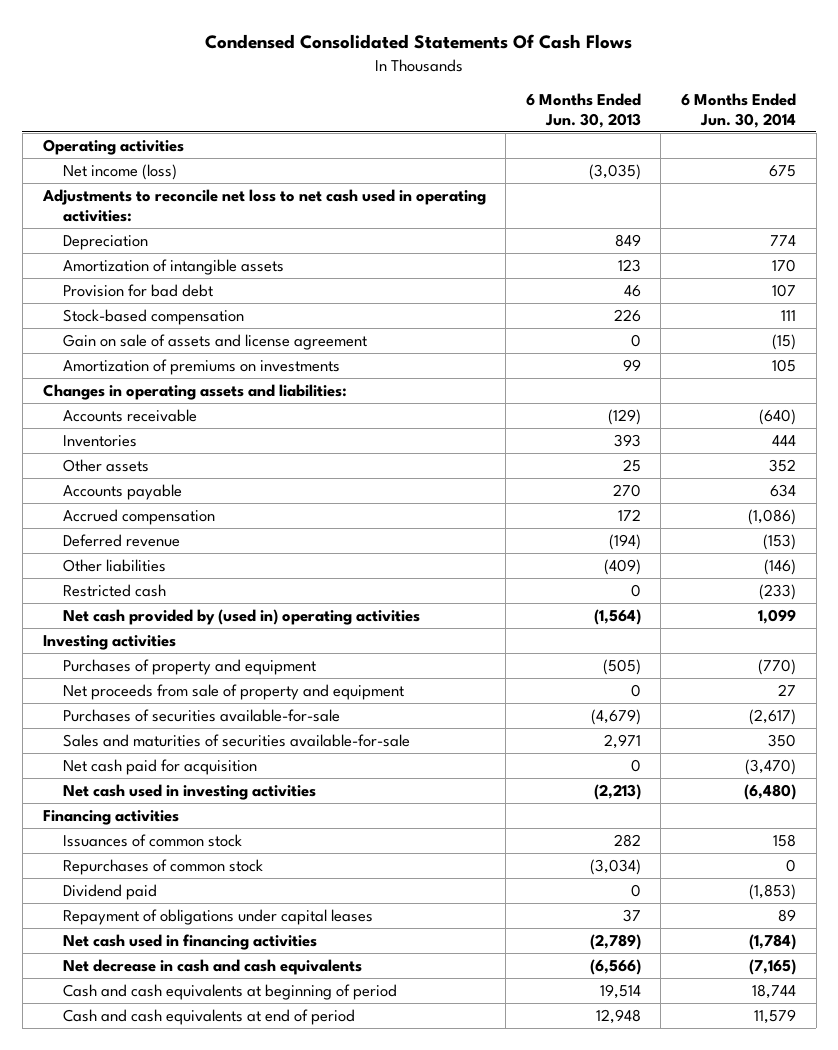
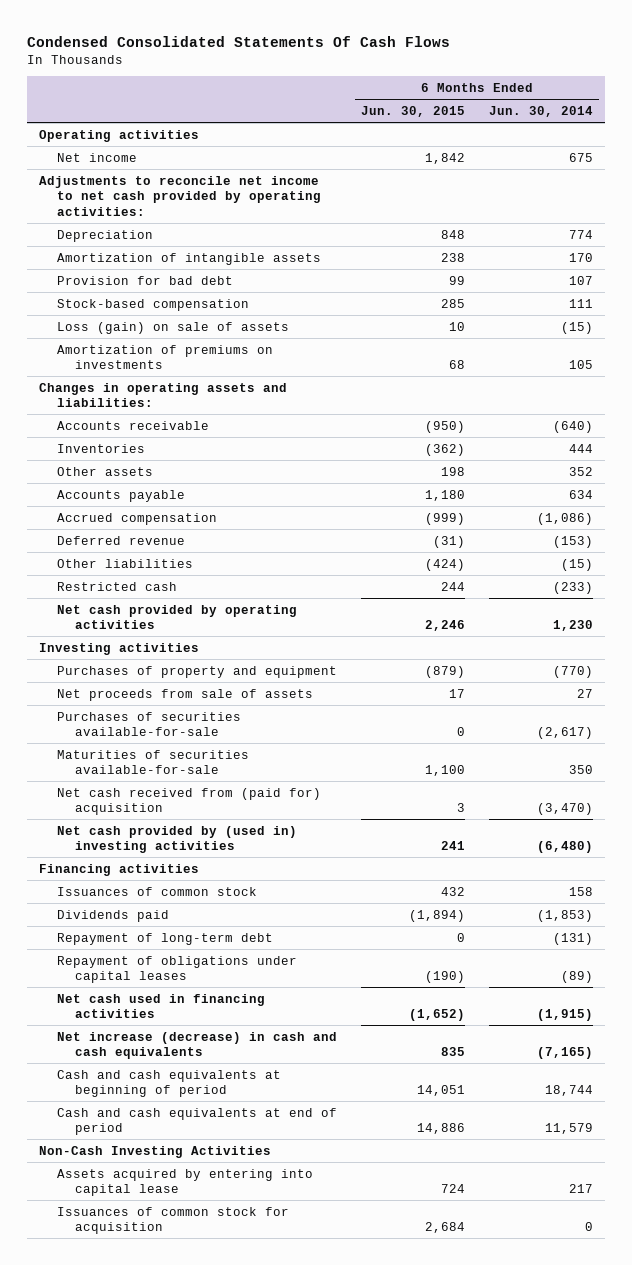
[525,93,641,128] 6 Months Ended Jun. 30, 2013 -> none
none -> [361,105,466,117] Jun. 30, 2015
[63,164,178,181] Net income (loss) -> [57,152,138,162] Net income
[41,189,486,222] Adjustments to reconcile net loss to net cash used in operating activities: -> [39,175,322,216] Adjustments to reconcile net income to net cash provided by operating activities:
[63,334,368,351] Gain on sale of assets and license agreement -> [57,321,290,334] Loss (gain) on sale of assets
[763,559,796,576] (146) -> [560,558,593,571] (15)
[63,609,421,626] Net cash provided by (used in) operating activities -> [57,604,298,630] Net cash provided by operating activities
[757,609,796,625] 1,099 -> [552,620,593,632] 1,230
[63,684,405,701] Net proceeds from sale of property and equipment -> [57,688,314,701] Net proceeds from sale of assets
[63,734,411,748] Sales and maturities of securities available-for-sale -> [57,749,250,775] Maturities of securities available-for-sale
[63,759,258,776] Net cash paid for acquisition -> [57,787,322,816] Net cash received from (paid for) acquisition
[63,784,317,801] Net cash used in investing activities -> [57,825,298,854] Net cash provided by (used in) investing activities
[63,859,264,876] Repurchases of common stock -> none
[63,884,158,901] Dividend paid -> [57,909,170,922] Dividends paid
none -> [57,932,274,945] Repayment of long-term debt
[777,909,796,923] 89 -> [560,971,593,984] (89)
[748,934,796,951] (1,784) -> [536,1009,593,1022] (1,915)
[63,959,363,976] Net decrease in cash and cash equivalents -> [57,1031,338,1060] Net increase (decrease) in cash and cash equivalents
none -> [39,1145,272,1158] Non-Cash Investing Activities
none -> [57,1168,314,1197] Assets acquired by entering into capital lease
none -> [57,1206,290,1235] Issuances of common stock for acquisition

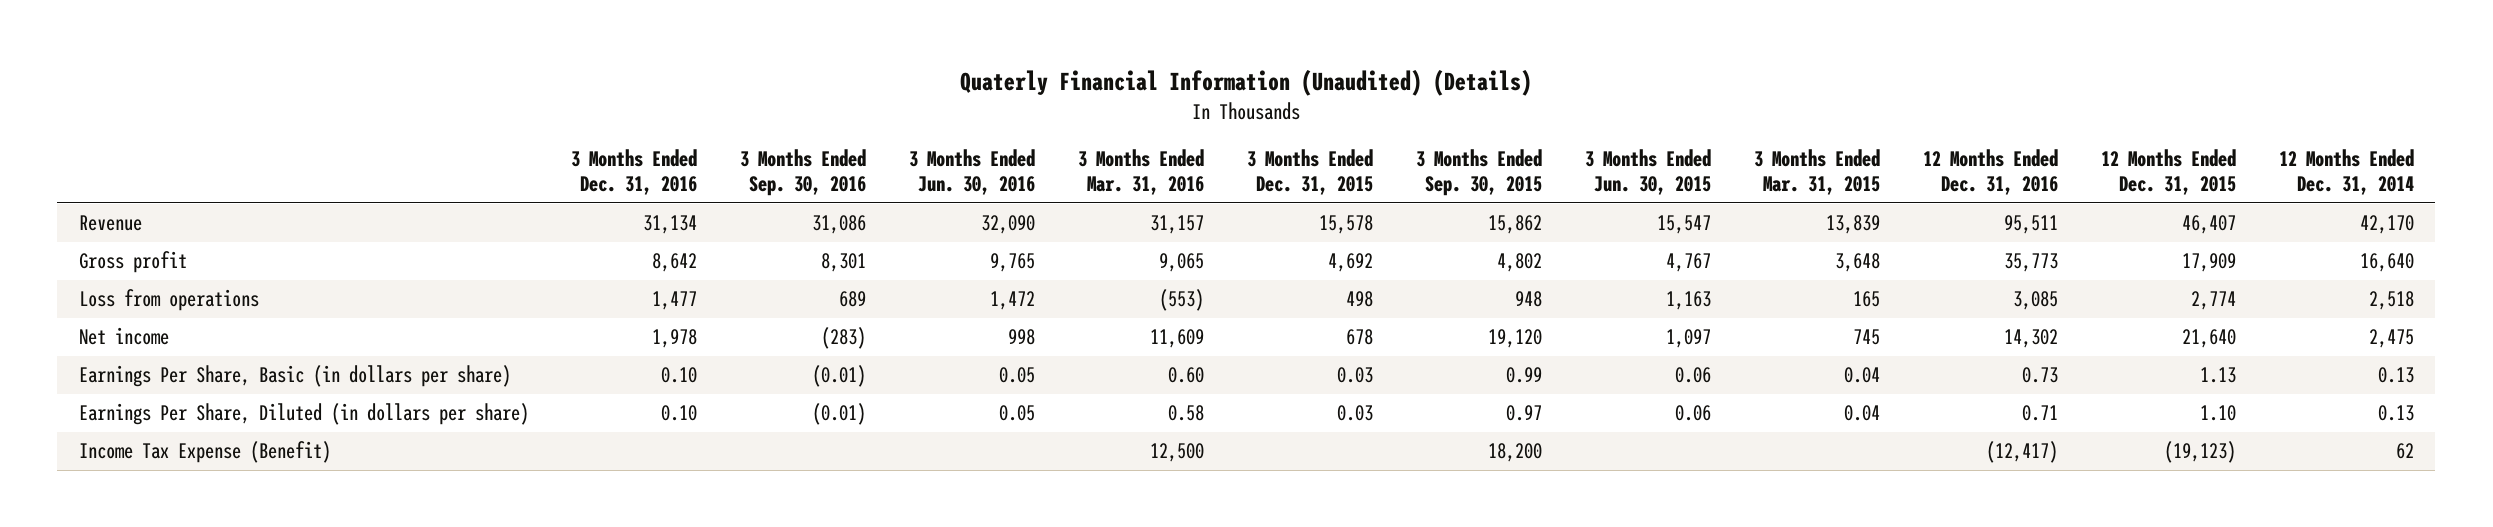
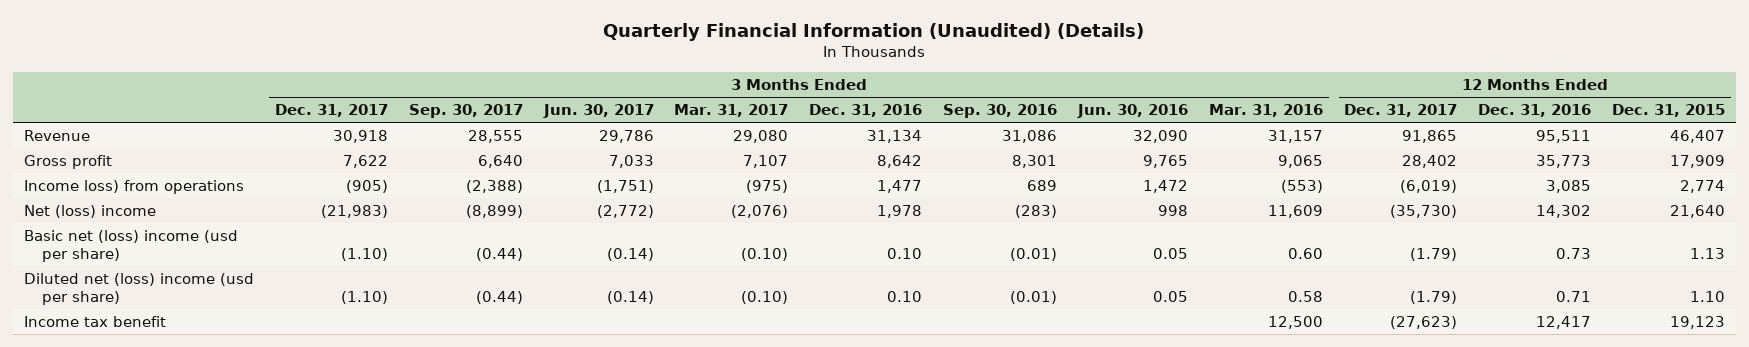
[960,68,1533,96] Quaterly Financial Information (Unaudited) (Details) -> [603,22,1145,41] Quarterly Financial Information (Unaudited) (Details)
[1247,149,1374,196] 3 Months Ended Dec. 31, 2015 -> none
[1416,149,1543,197] 3 Months Ended Sep. 30, 2015 -> none
[1585,149,1712,196] 3 Months Ended Jun. 30, 2015 -> none
[1754,149,1881,196] 3 Months Ended Mar. 31, 2015 -> none
[2279,149,2415,196] 12 Months Ended Dec. 31, 2014 -> none
none -> [274,104,388,118] Dec. 31, 2017
none -> [408,104,523,119] Sep. 30, 2017
none -> [542,104,654,119] Jun. 30, 2017
none -> [674,104,789,118] Mar. 31, 2017
none -> [1344,104,1458,118] Dec. 31, 2017
[78,289,259,312] Loss from operations -> [23,180,244,195] Income loss) from operations
[78,327,169,346] Net income -> [23,205,156,219] Net (loss) income
[78,365,511,388] Earnings Per Share, Basic (in dollars per share) -> [23,230,238,262] Basic net (loss) income (usd per share)
[78,403,529,426] Earnings Per Share, Diluted (in dollars per share) -> [23,273,254,305] Diluted net (loss) income (usd per share)
[78,441,331,464] Income Tax Expense (Benefit) -> [23,316,166,328] Income tax benefit
[1986,441,2059,464] (12,417) -> [1536,316,1592,330] 12,417
[2164,441,2237,464] (19,123) -> [1670,316,1726,330] 19,123

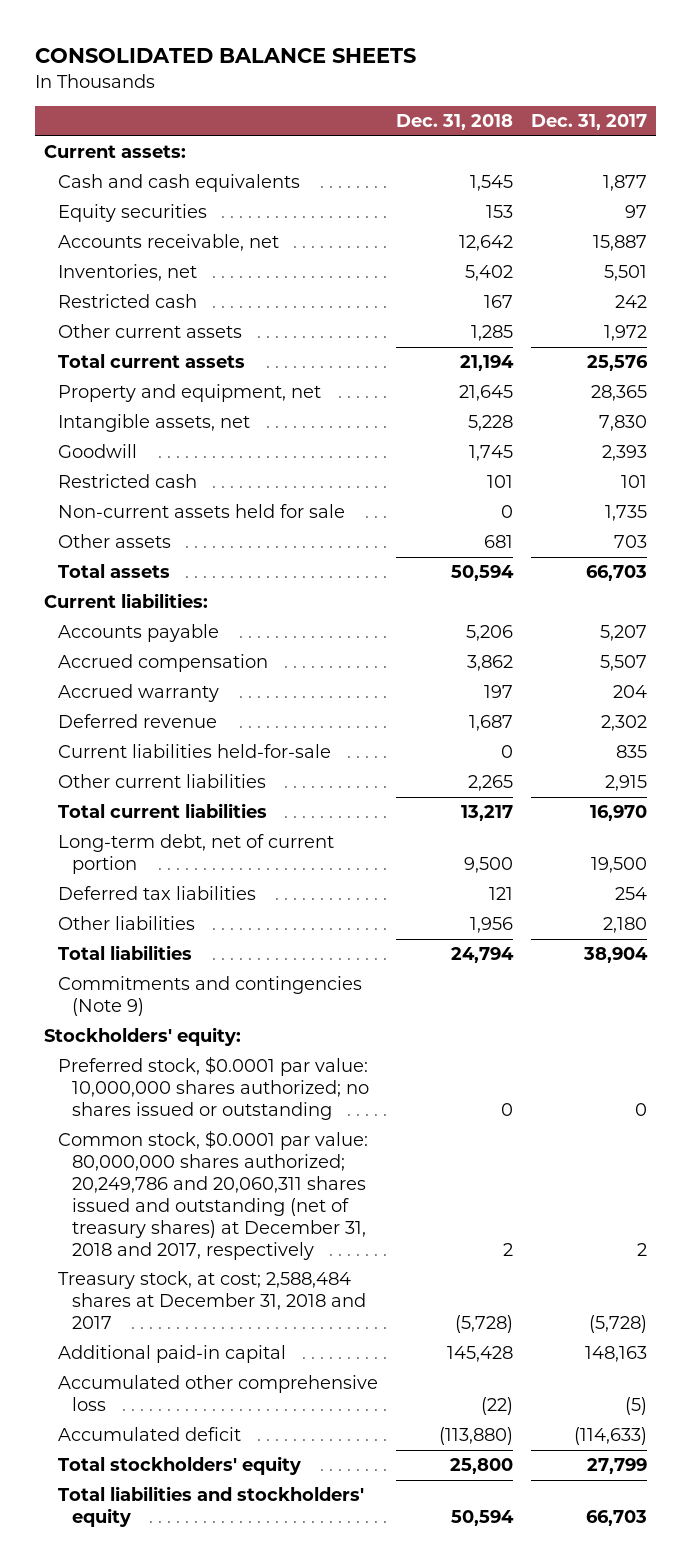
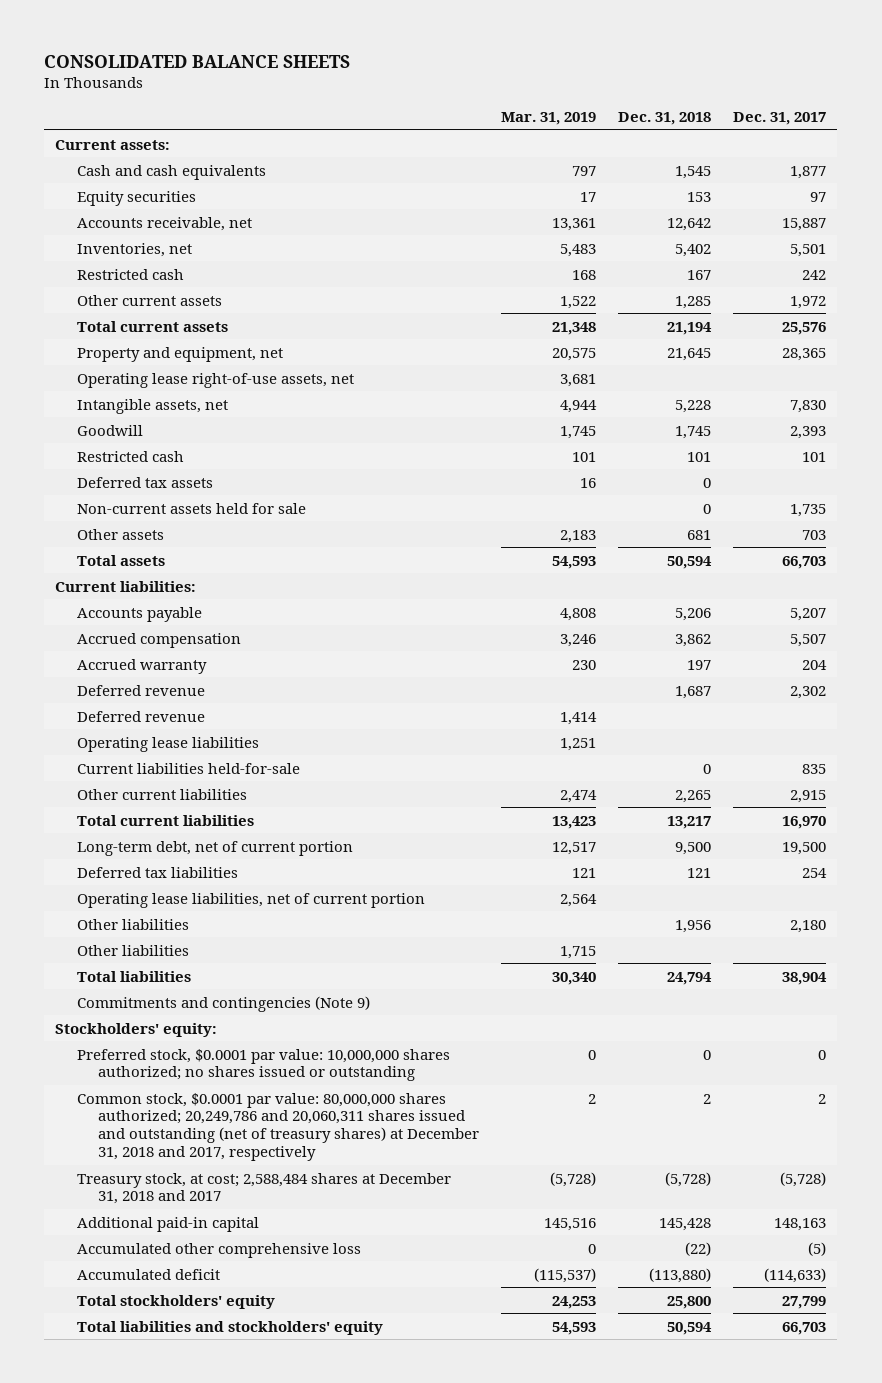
none -> [501,112,597,126] Mar. 31, 2019
none -> [76,372,354,388] Operating lease right-of-use assets, net
none -> [76,476,213,488] Deferred tax assets
none -> [76,710,205,722] Deferred revenue
none -> [76,736,259,752] Operating lease liabilities
none -> [76,892,425,908] Operating lease liabilities, net of current portion
none -> [76,944,189,956] Other liabilities

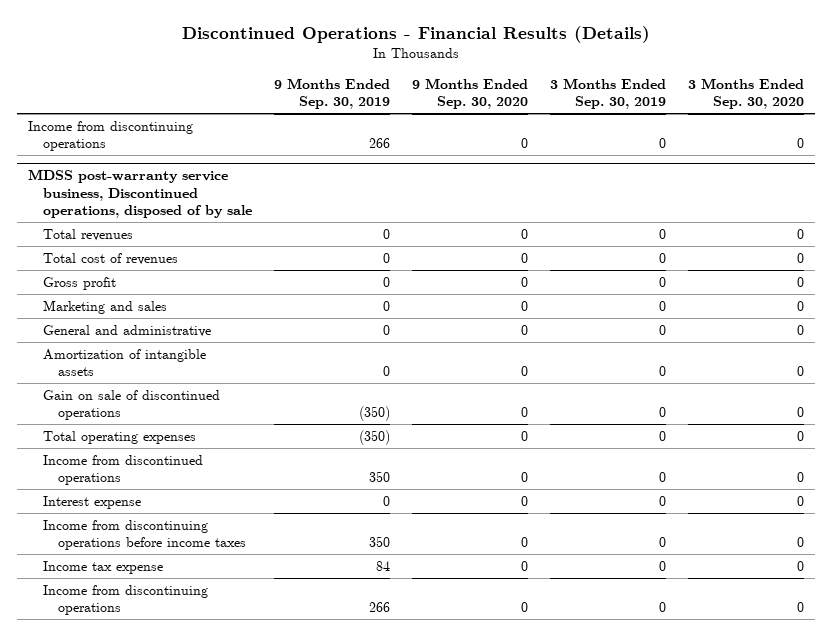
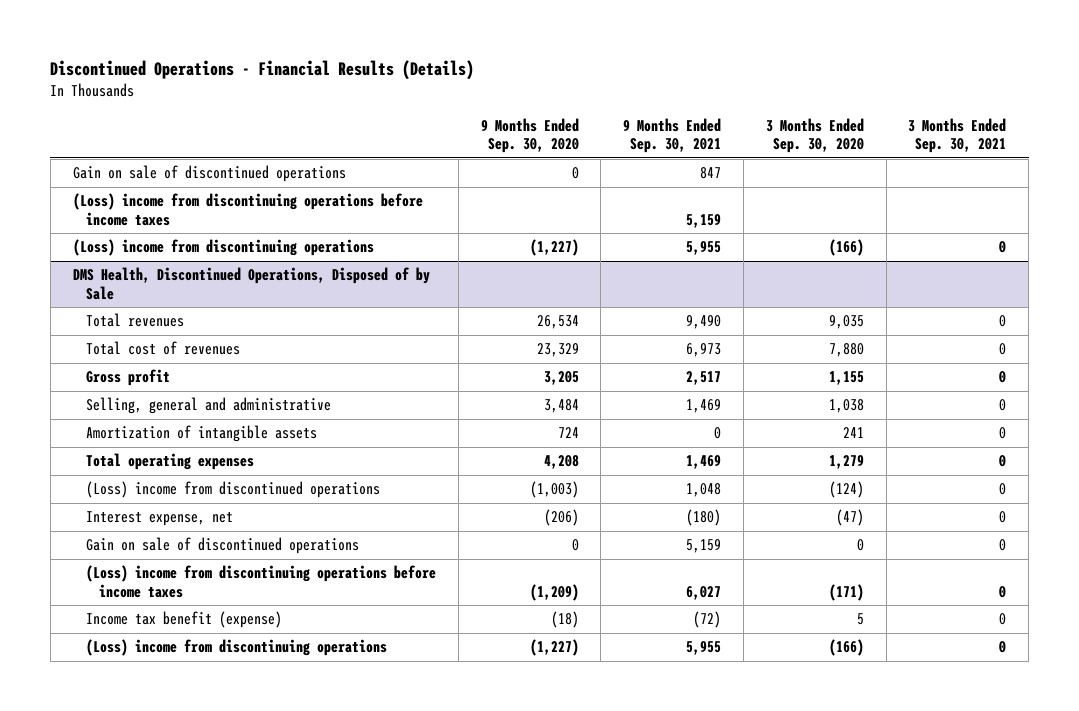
[274,78,391,110] 9 Months Ended Sep. 30, 2019 -> none
[550,78,667,110] 3 Months Ended Sep. 30, 2019 -> none
none -> [623,118,722,154] 9 Months Ended Sep. 30, 2021
none -> [908,118,1007,154] 3 Months Ended Sep. 30, 2021
[28,169,253,219] MDSS post-warranty service business, Discontinued operations, disposed of by sale -> none
[43,299,168,314] Marketing and sales -> none
none -> [72,165,346,183] Gain on sale of discontinued operations
none -> [72,193,423,226] (Loss) income from discontinuing operations before income taxes
[28,120,194,152] Income from discontinuing operations -> [72,239,374,257] (Loss) income from discontinuing operations
[521,138,529,149] 0 -> [529,239,579,257] (1,227)
[797,138,805,149] 0 -> [828,239,864,257] (166)
none -> [72,267,430,300] DMS Health, Discontinued Operations, Disposed of by Sale
[521,228,529,239] 0 -> [536,315,579,330] 26,534
[797,228,805,239] 0 -> [828,315,864,330] 9,035
[521,252,529,263] 0 -> [536,343,579,358] 23,329
[797,252,805,263] 0 -> [828,343,864,358] 7,880
[521,276,529,287] 0 -> [543,371,579,386] 3,205
[797,276,805,287] 0 -> [828,371,864,386] 1,155
[43,324,212,337] General and administrative -> [86,397,332,415] Selling, general and administrative
[521,324,529,335] 0 -> [543,399,579,414] 3,484
[797,324,805,335] 0 -> [828,399,864,414] 1,038
[521,366,529,377] 0 -> [557,427,579,439] 724
[797,366,805,377] 0 -> [842,427,864,439] 241
none -> [86,453,255,471] Total operating expenses
none -> [86,481,381,499] (Loss) income from discontinued operations
none -> [86,511,234,527] Interest expense, net
[43,430,197,444] Total operating expenses -> none
[43,454,204,486] Income from discontinued operations -> none
[43,495,142,509] Interest expense -> none
[43,519,246,551] Income from discontinuing operations before income taxes -> [86,565,437,598] (Loss) income from discontinuing operations before income taxes
[521,537,529,548] 0 -> [529,583,579,601] (1,209)
[797,537,805,548] 0 -> [828,583,864,601] (171)
[43,560,164,574] Income tax expense -> [86,611,283,629] Income tax benefit (expense)
[521,560,529,571] 0 -> [550,611,579,629] (18)
[797,560,805,571] 0 -> [856,613,864,626] 5
[43,584,209,616] Income from discontinuing operations -> [86,639,388,657] (Loss) income from discontinuing operations
[521,602,529,613] 0 -> [529,639,579,657] (1,227)
[797,602,805,613] 0 -> [828,639,864,657] (166)

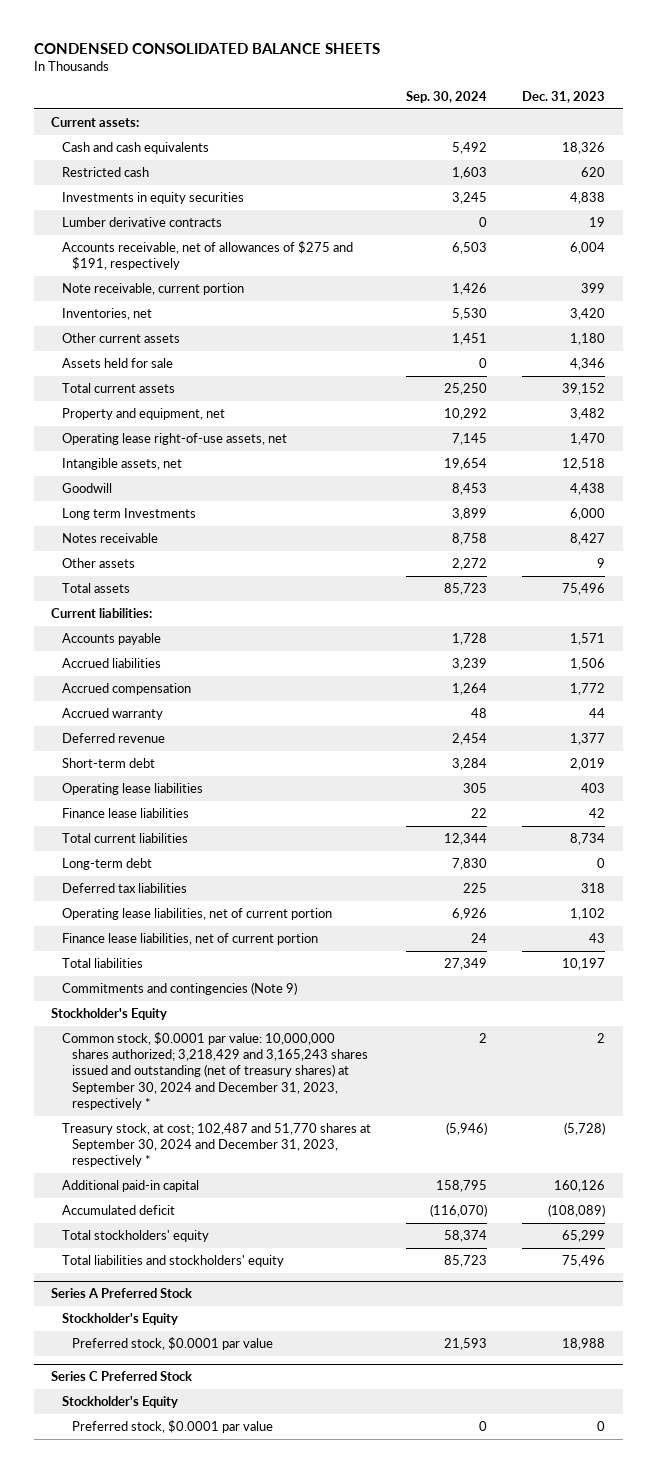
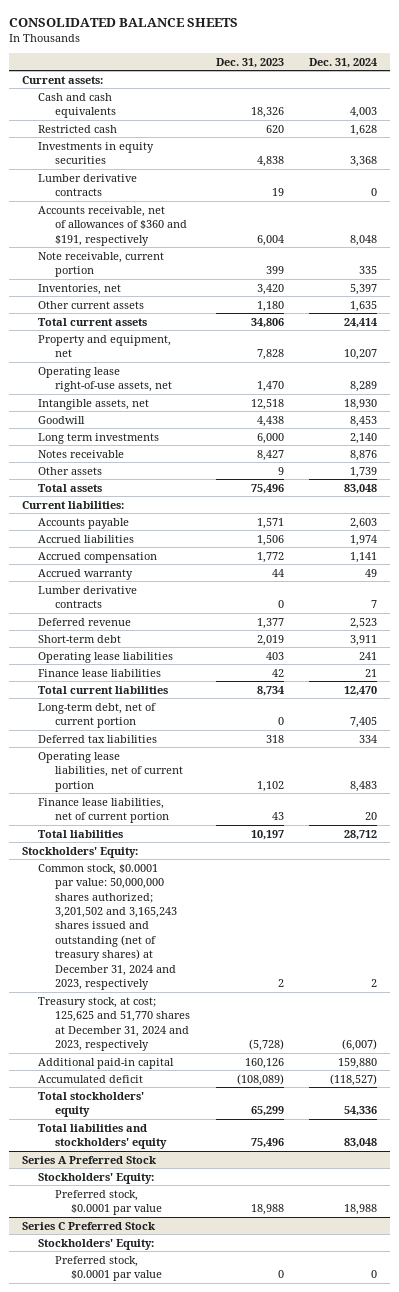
[33,42,380,54] CONDENSED CONSOLIDATED BALANCE SHEETS -> [9,17,239,27] CONSOLIDATED BALANCE SHEETS
[405,91,487,104] Sep. 30, 2024 -> none
none -> [309,57,378,68] Dec. 31, 2024
[61,241,353,271] Accounts receivable, net of allowances of $275 and $191, respectively -> [38,205,187,246] Accounts receivable, net of allowances of $360 and $191, respectively
[61,358,173,369] Assets held for sale -> none
[562,383,606,396] 39,152 -> [250,317,284,328] 34,806
[570,408,606,421] 3,482 -> [256,349,284,361] 7,828
[61,508,196,521] Long term Investments -> [38,432,160,444] Long term investments
none -> [38,585,138,609] Lumber derivative contracts
[61,858,152,871] Long-term debt -> [38,702,157,729] Long-term debt, net of current portion
[61,982,297,996] Commitments and contingencies (Note 9) -> none
[51,1008,168,1021] Stockholder's Equity -> [21,846,138,858] Stockholders' Equity:
[61,1032,368,1110] Common stock, $0.0001 par value: 10,000,000 shares authorized; 3,218,429 and 3,165,243 shares issued and outstanding (net of treasury shares) at September 30, 2024 and December 31, 2023, respectively * -> [38,863,177,990] Common stock, $0.0001 par value: 50,000,000 shares authorized; 3,201,502 and 3,165,243 shares issued and outstanding (net of treasury shares) at December 31, 2024 and 2023, respectively
[61,1123,371,1168] Treasury stock, at cost; 102,487 and 51,770 shares at September 30, 2024 and December 31, 2023, respectively * -> [38,996,190,1051] Treasury stock, at cost; 125,625 and 51,770 shares at December 31, 2024 and 2023, respectively
[61,1313,178,1326] Stockholder's Equity -> [38,1172,155,1184] Stockholders' Equity:
[61,1396,178,1409] Stockholder's Equity -> [38,1238,155,1250] Stockholders' Equity:

